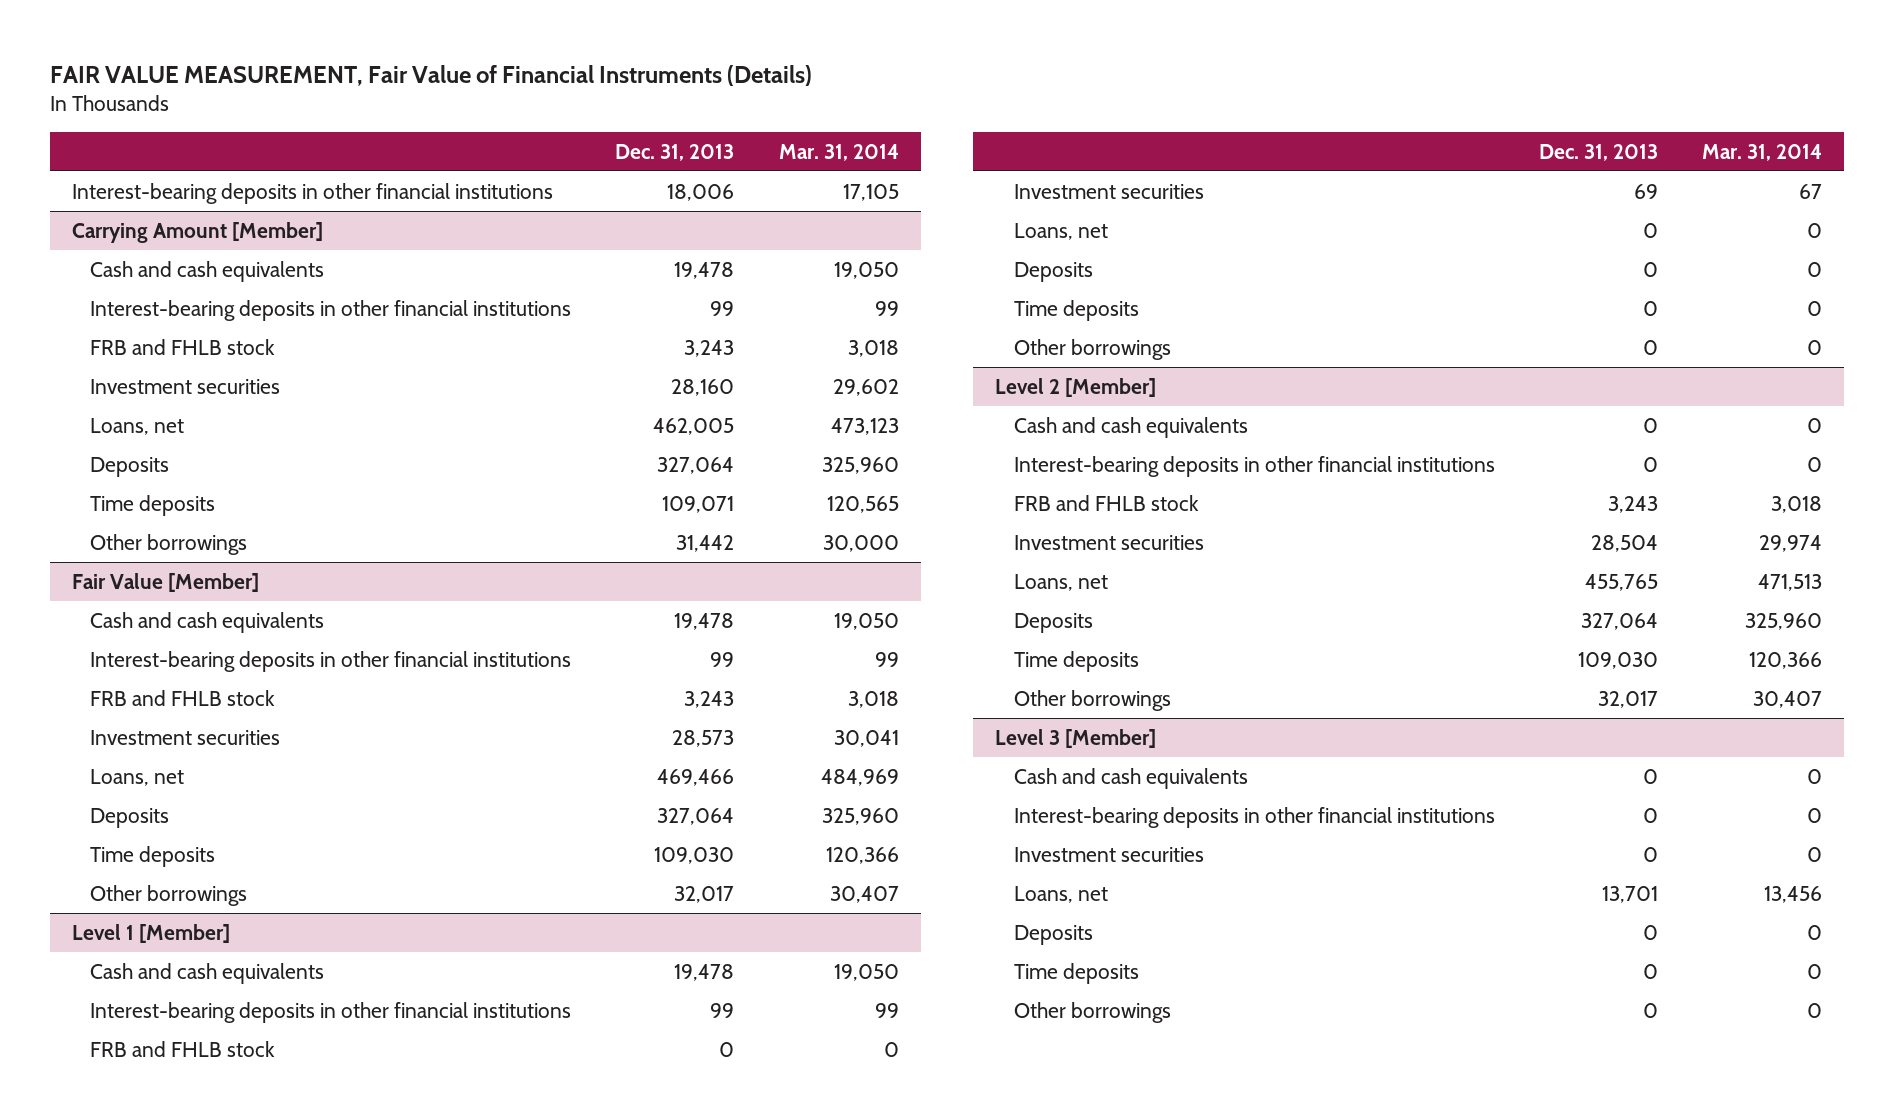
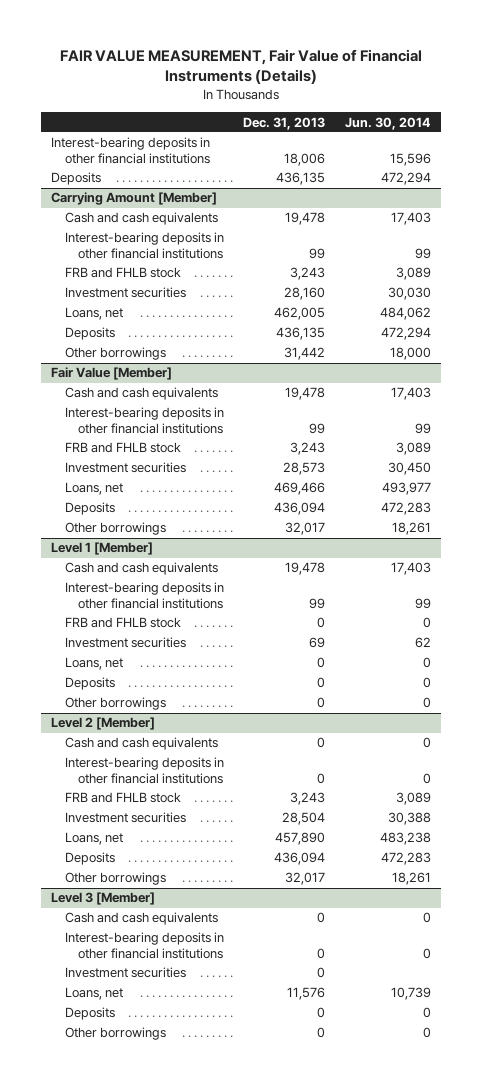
[778,143,899,161] Mar. 31, 2014 -> none
none -> [345,116,432,130] Jun. 30, 2014
none -> [50,172,101,186] Deposits
[90,494,216,516] Time deposits -> none
[657,456,735,474] 327,064 -> [276,327,326,341] 436,135
[90,845,216,867] Time deposits -> none
[657,807,735,825] 327,064 -> [274,502,326,516] 436,094
[1013,299,1139,321] Time deposits -> none
[1013,650,1139,672] Time deposits -> none
[1584,573,1658,591] 455,765 -> [275,832,326,846] 457,890
[1580,612,1658,630] 327,064 -> [274,852,326,866] 436,094
[1601,885,1658,903] 13,701 -> [287,987,326,1001] 11,576
[1013,962,1139,984] Time deposits -> none

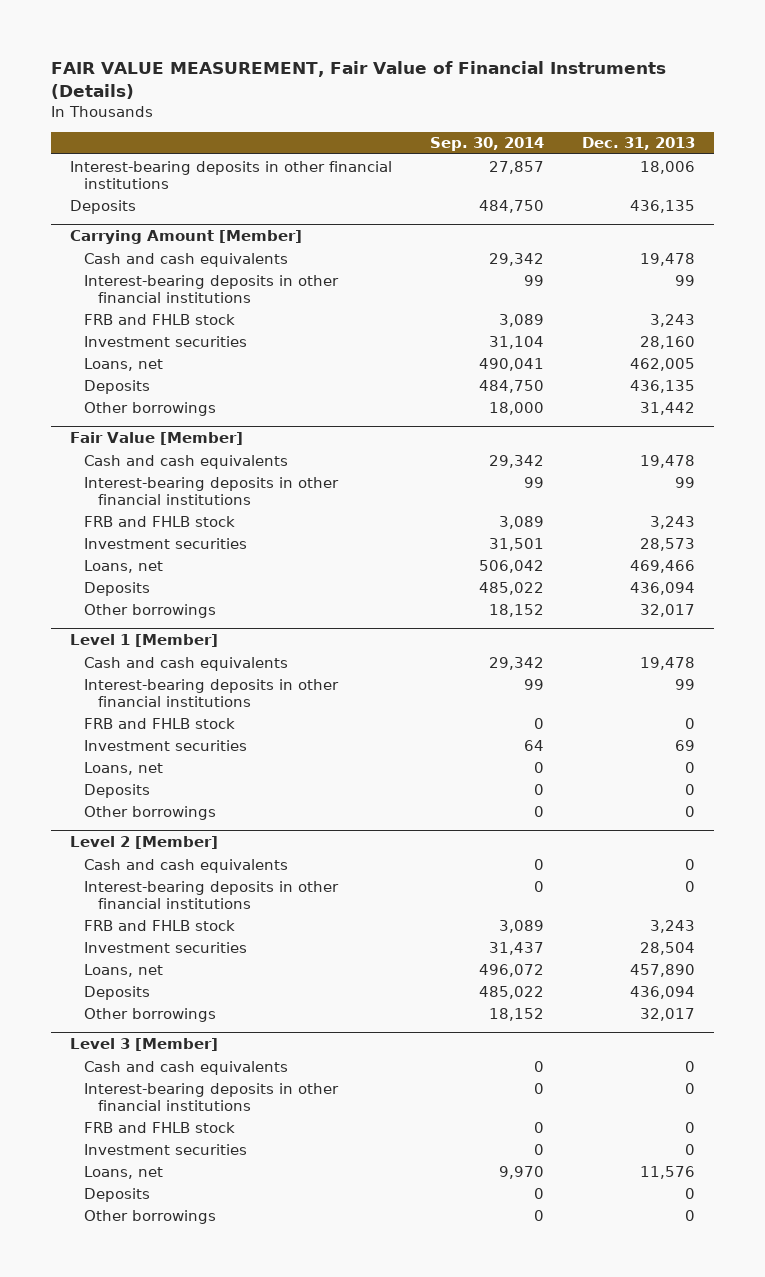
[345,116,432,130] Jun. 30, 2014 -> none
none -> [430,137,545,152] Sep. 30, 2014
none -> [83,1121,235,1133] FRB and FHLB stock

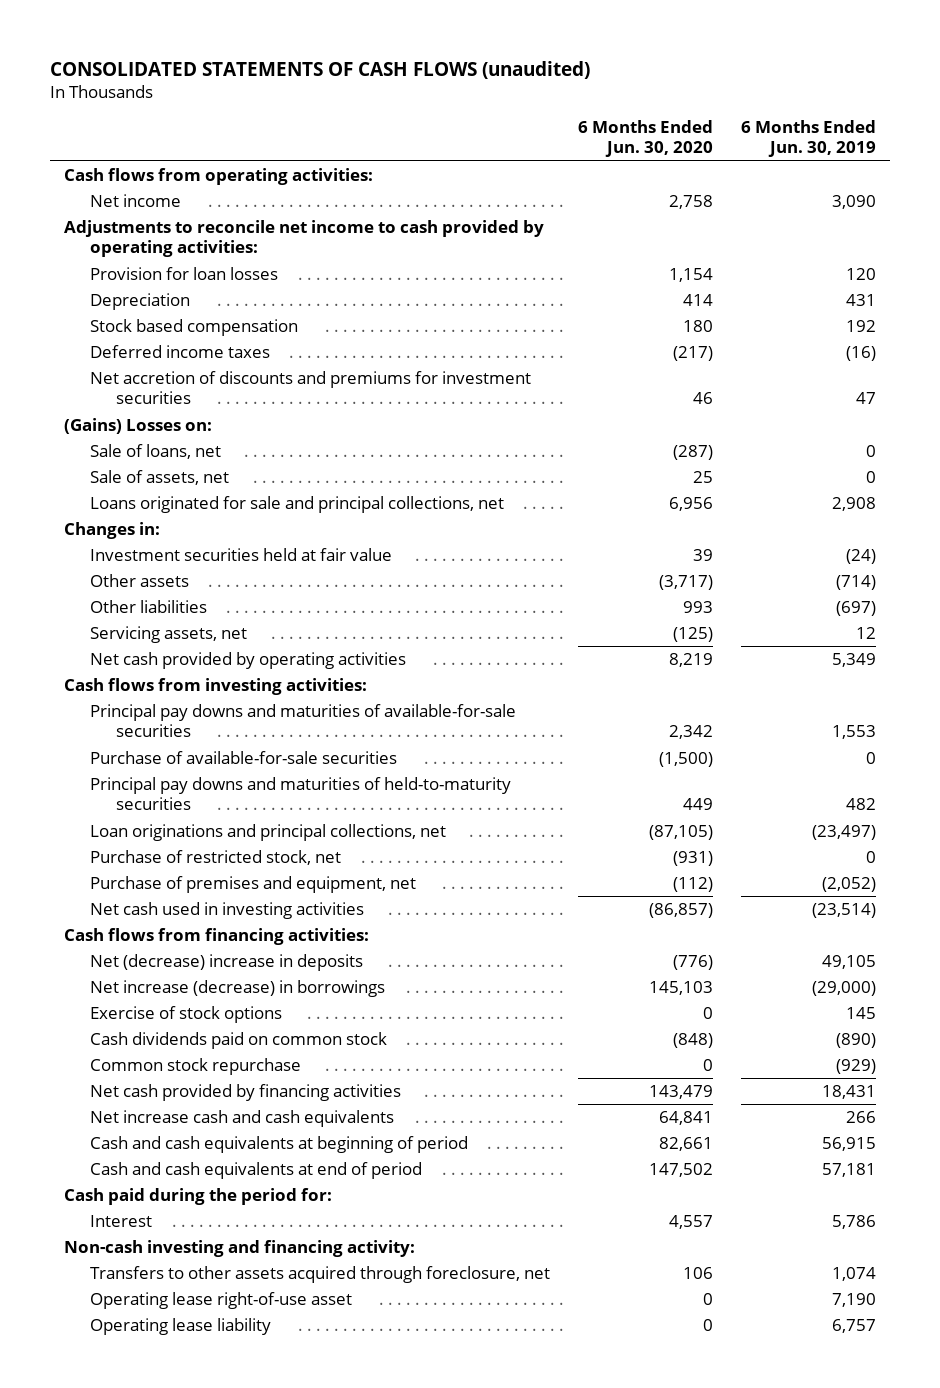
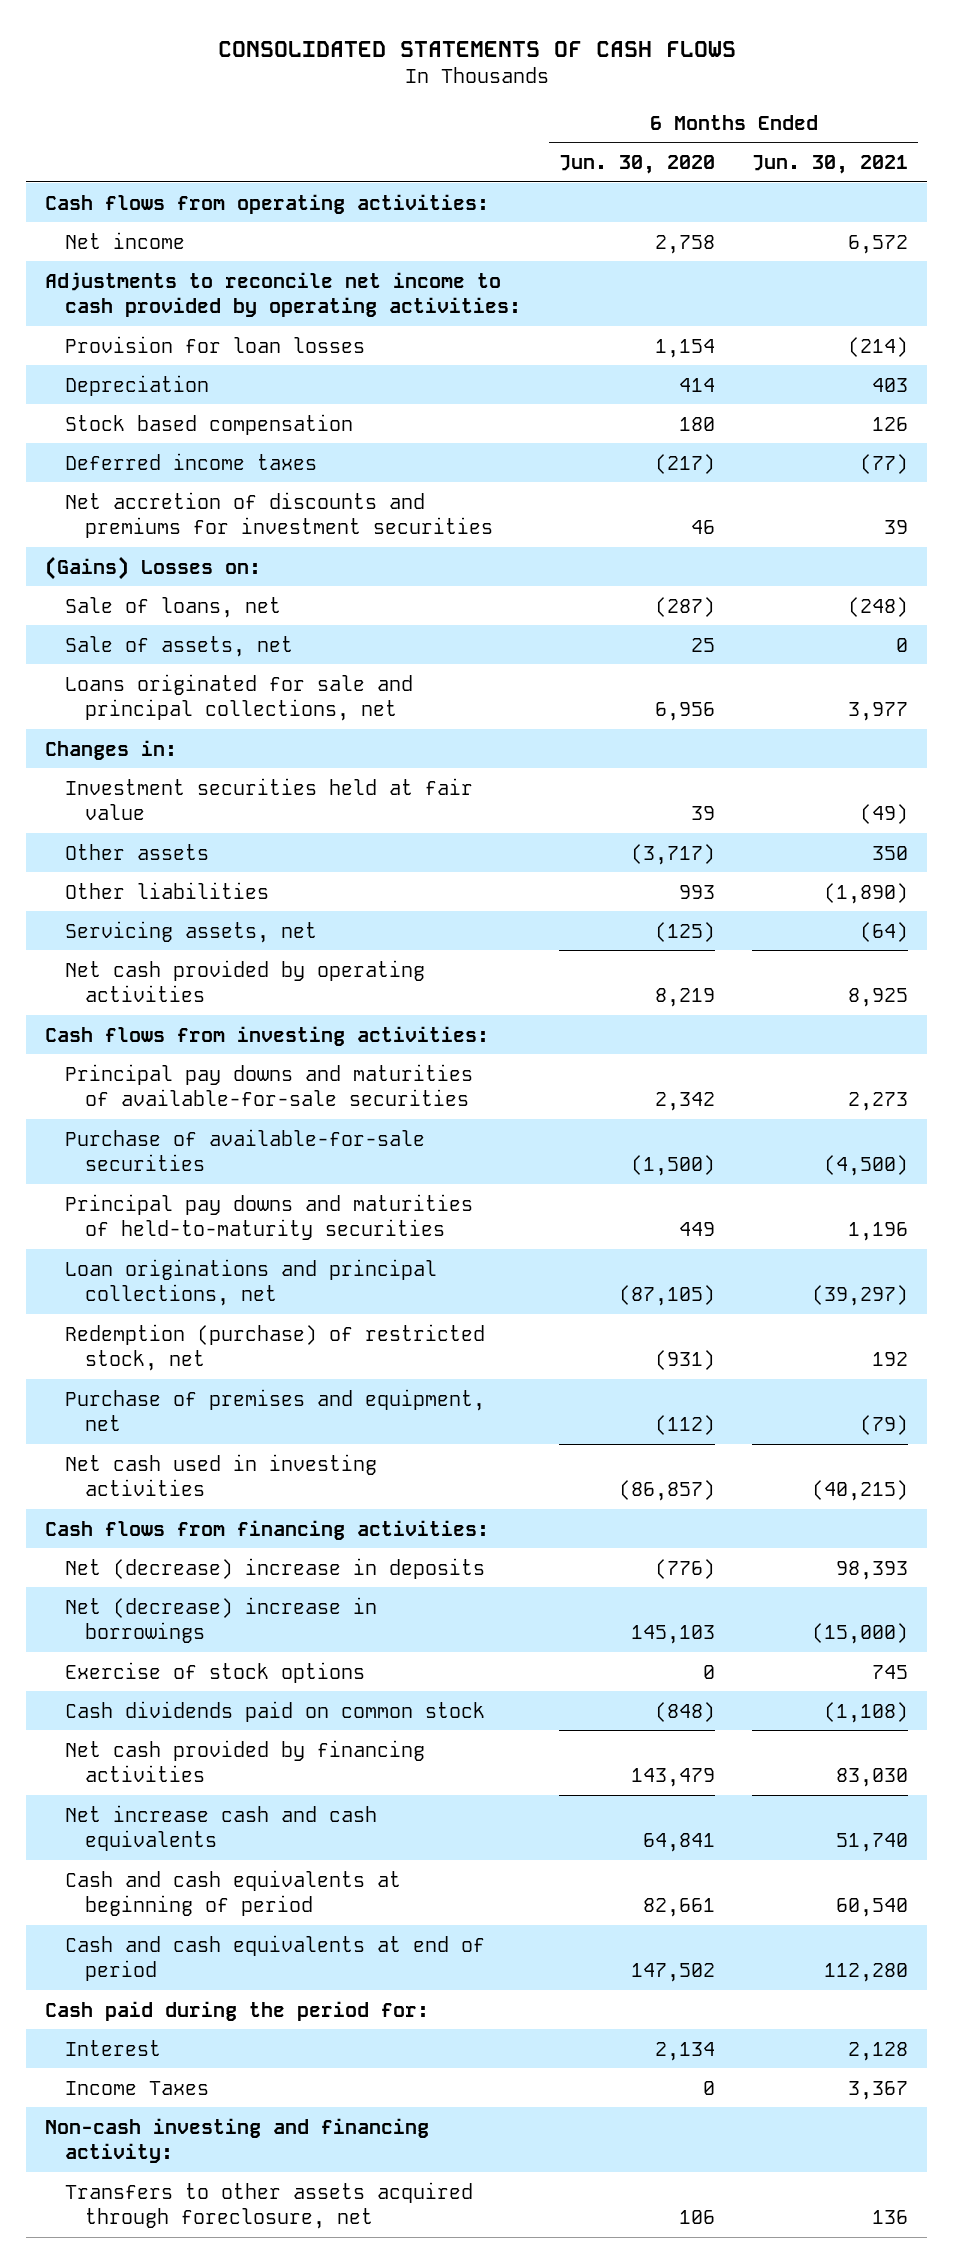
[50,60,591,79] CONSOLIDATED STATEMENTS OF CASH FLOWS (unaudited) -> [217,40,736,57] CONSOLIDATED STATEMENTS OF CASH FLOWS
[741,119,877,158] 6 Months Ended Jun. 30, 2019 -> none
none -> [752,154,909,174] Jun. 30, 2021
[90,849,342,865] Purchase of restricted stock, net -> [65,1323,486,1371] Redemption (purchase) of restricted stock, net
[90,979,386,997] Net increase (decrease) in borrowings -> [65,1596,378,1643] Net (decrease) increase in borrowings
[90,1057,302,1075] Common stock repurchase -> none
[669,1214,714,1229] 4,557 -> [654,2041,715,2061] 2,134
none -> [65,2080,210,2095] Income Taxes
[90,1291,353,1309] Operating lease right-of-use asset -> none
[90,1317,272,1335] Operating lease liability -> none

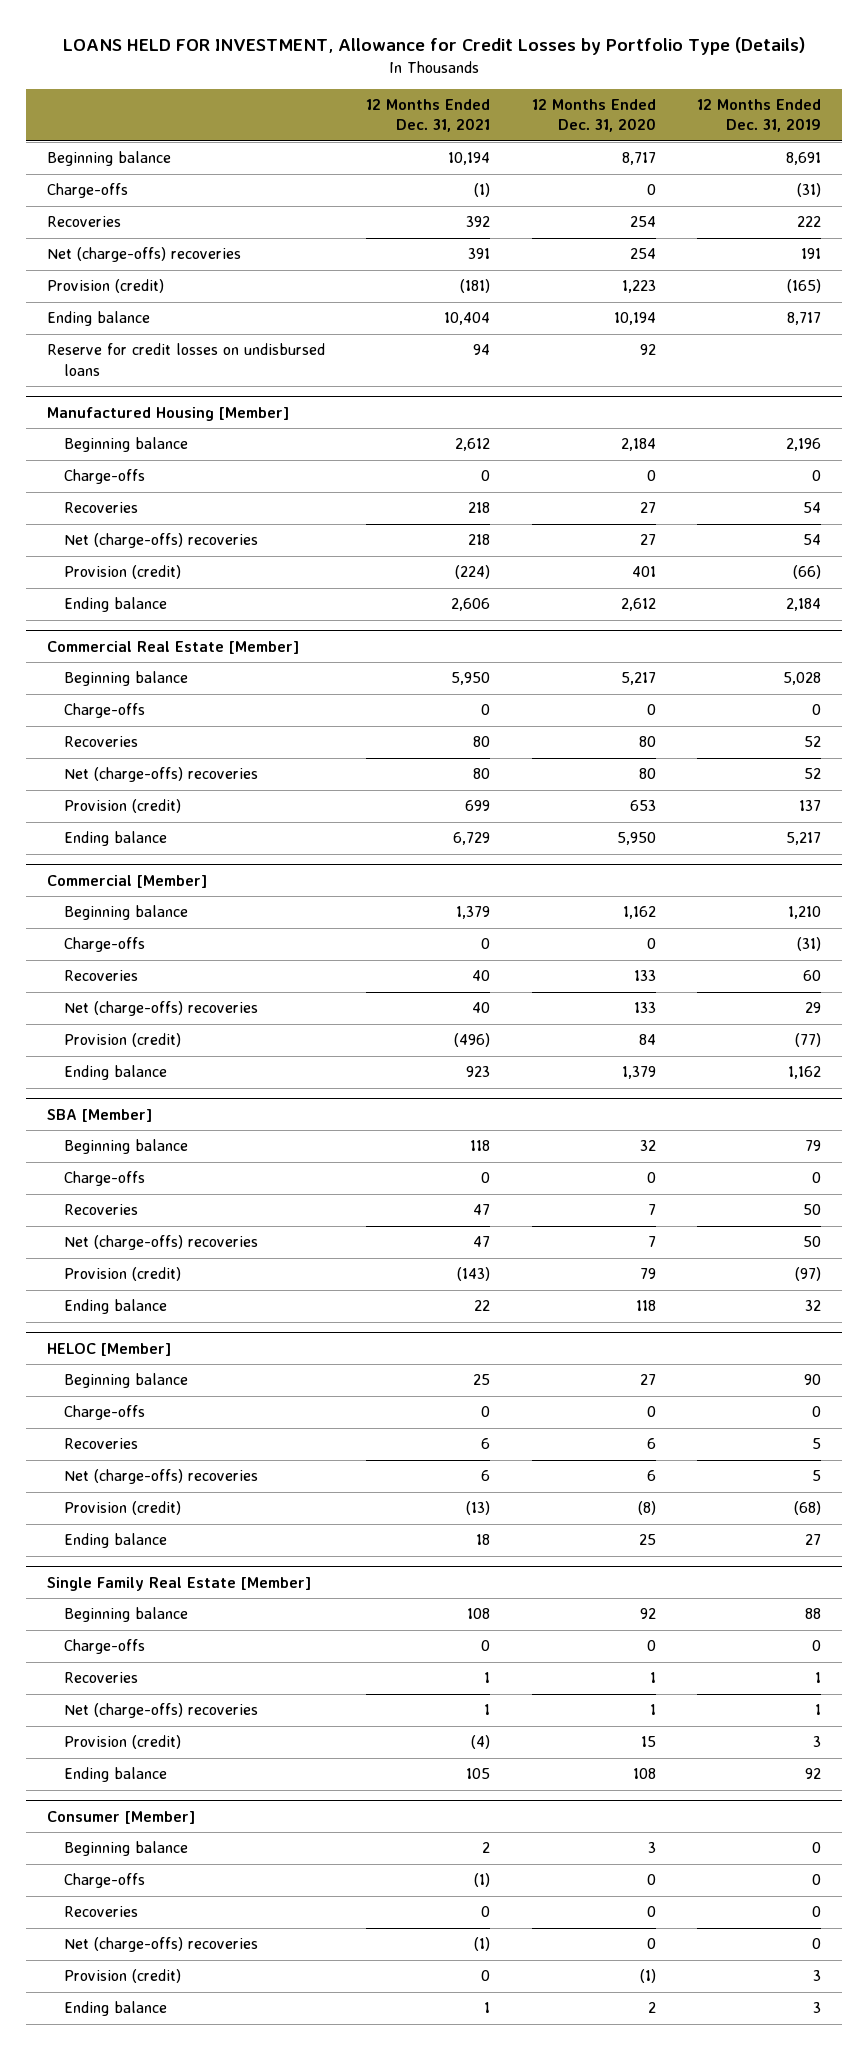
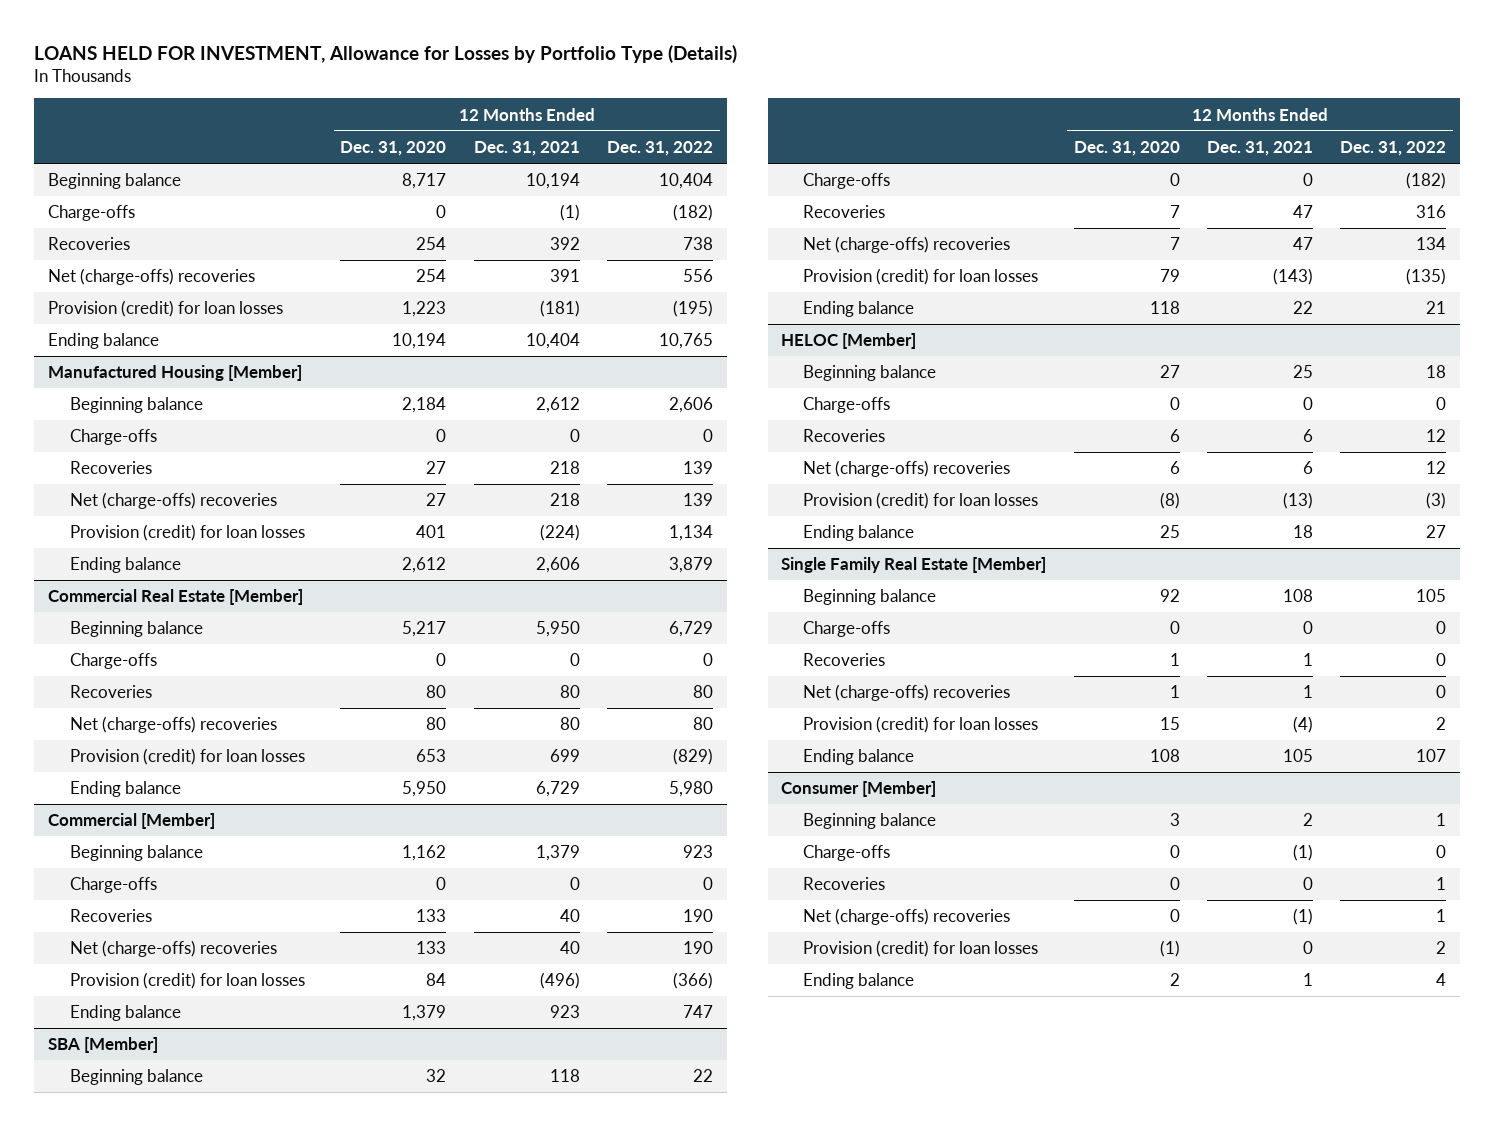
[63,36,806,55] LOANS HELD FOR INVESTMENT, Allowance for Credit Losses by Portfolio Type (Details) -> [34,44,738,63] LOANS HELD FOR INVESTMENT, Allowance for Losses by Portfolio Type (Details)
[697,98,822,133] 12 Months Ended Dec. 31, 2019 -> none
none -> [606,140,713,156] Dec. 31, 2022
[46,279,164,294] Provision (credit) -> [48,300,284,318] Provision (credit) for loan losses
[46,343,325,376] Reserve for credit losses on undisbursed loans -> none
[64,565,182,580] Provision (credit) -> [69,524,305,542] Provision (credit) for loan losses
[64,799,182,814] Provision (credit) -> [69,748,305,766] Provision (credit) for loan losses
[64,1033,182,1048] Provision (credit) -> [69,972,305,990] Provision (credit) for loan losses
[64,1267,182,1282] Provision (credit) -> [803,268,1039,286] Provision (credit) for loan losses
[64,1501,182,1516] Provision (credit) -> [803,492,1039,510] Provision (credit) for loan losses
[64,1735,182,1750] Provision (credit) -> [803,716,1039,734] Provision (credit) for loan losses
[64,1969,182,1984] Provision (credit) -> [803,940,1039,958] Provision (credit) for loan losses

